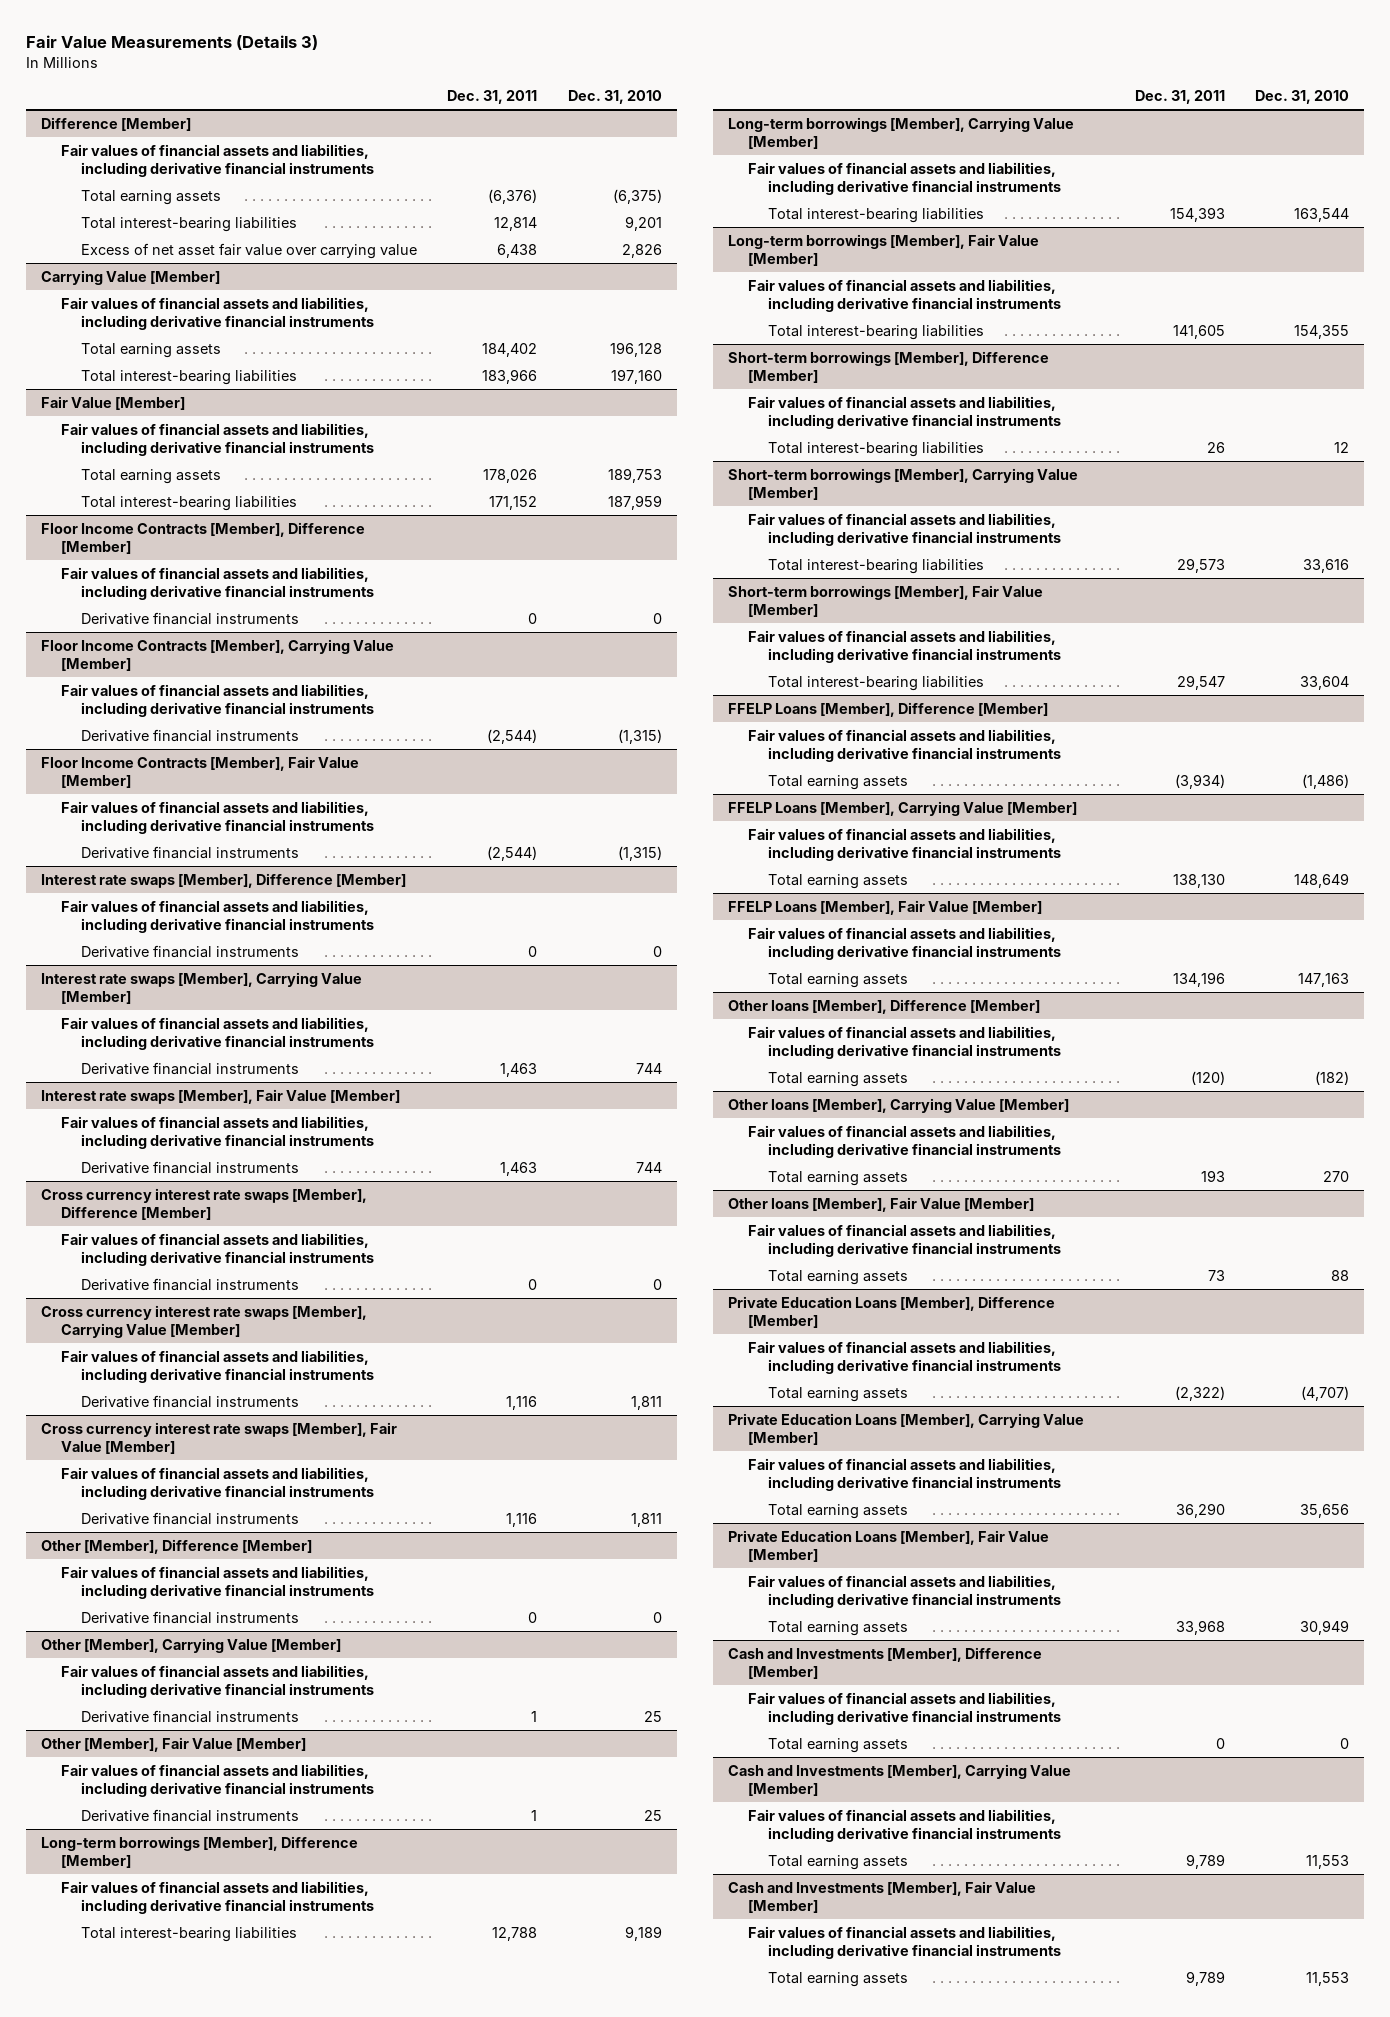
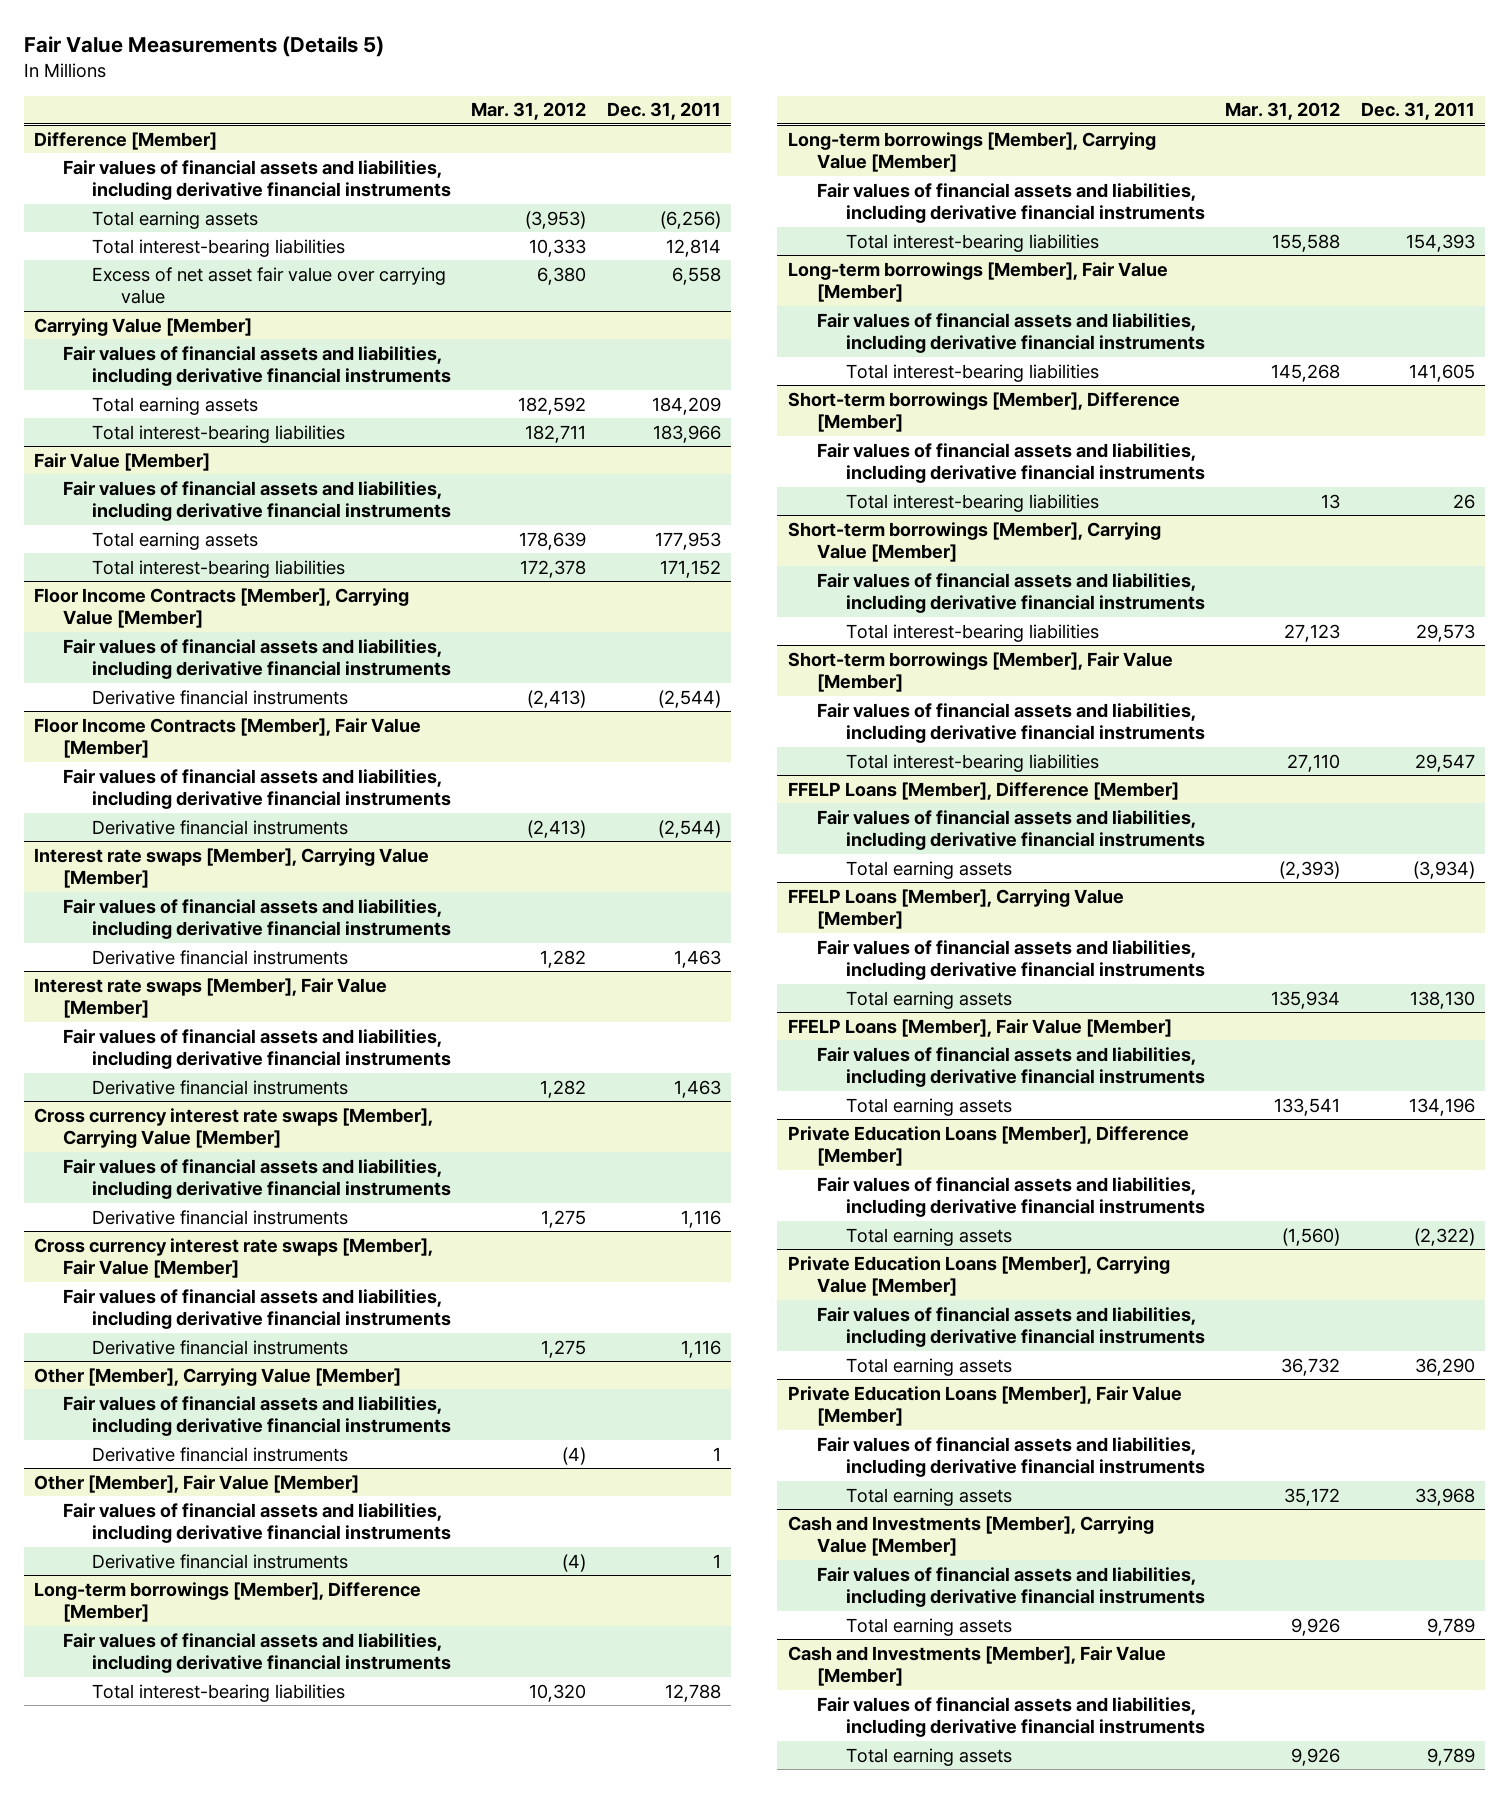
[25,35,318,51] Fair Value Measurements (Details 3) -> [23,36,384,58] Fair Value Measurements (Details 5)
[567,90,662,105] Dec. 31, 2010 -> none
none -> [471,102,587,121] Mar. 31, 2012
[488,188,538,204] (6,376) -> [659,210,721,229] (6,256)
[497,243,538,258] 6,438 -> [671,266,721,285] 6,558
[482,342,538,357] 184,402 -> [651,396,721,415] 184,209
[483,468,538,483] 178,026 -> [654,531,721,550] 177,953
[40,521,365,555] Floor Income Contracts [Member], Difference [Member] -> none
[60,566,375,601] Fair values of financial assets and liabilities, including derivative financial instruments -> none
[81,611,300,625] Derivative financial instruments -> none
[40,872,406,888] Interest rate swaps [Member], Difference [Member] -> none
[60,899,375,934] Fair values of financial assets and liabilities, including derivative financial instruments -> none
[81,944,300,958] Derivative financial instruments -> none
[40,1187,367,1221] Cross currency interest rate swaps [Member], Difference [Member] -> none
[60,1232,375,1267] Fair values of financial assets and liabilities, including derivative financial instruments -> none
[81,1277,300,1291] Derivative financial instruments -> none
[40,1538,312,1554] Other [Member], Difference [Member] -> none
[60,1565,375,1600] Fair values of financial assets and liabilities, including derivative financial instruments -> none
[81,1610,300,1624] Derivative financial instruments -> none
[728,998,1041,1014] Other loans [Member], Difference [Member] -> none
[748,1025,1062,1060] Fair values of financial assets and liabilities, including derivative financial instruments -> none
[768,1071,909,1087] Total earning assets -> none
[728,1097,1070,1113] Other loans [Member], Carrying Value [Member] -> none
[748,1124,1062,1159] Fair values of financial assets and liabilities, including derivative financial instruments -> none
[768,1170,909,1186] Total earning assets -> none
[728,1196,1035,1212] Other loans [Member], Fair Value [Member] -> none
[748,1223,1062,1258] Fair values of financial assets and liabilities, including derivative financial instruments -> none
[768,1269,909,1285] Total earning assets -> none
[728,1646,1043,1680] Cash and Investments [Member], Difference [Member] -> none
[748,1691,1062,1726] Fair values of financial assets and liabilities, including derivative financial instruments -> none
[768,1737,909,1753] Total earning assets -> none

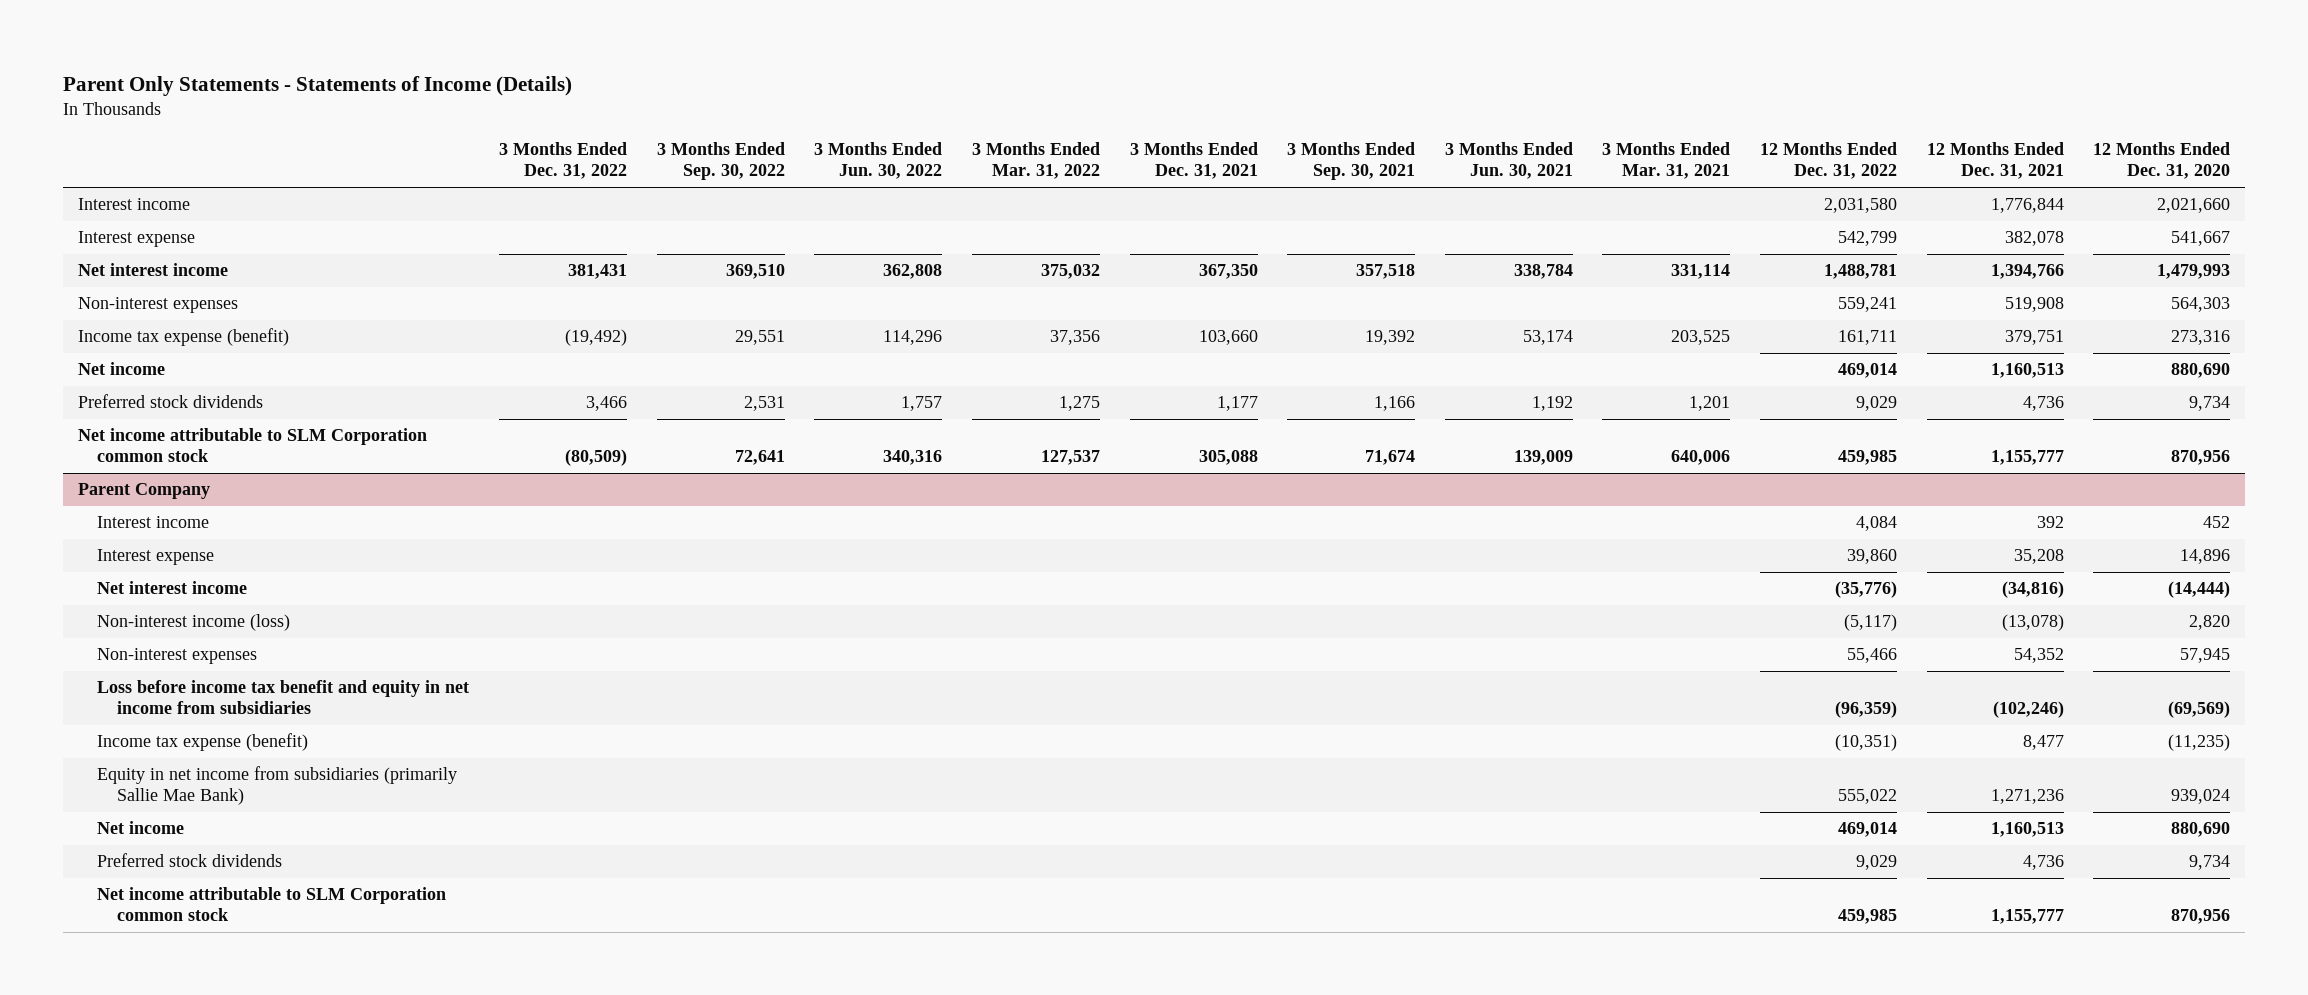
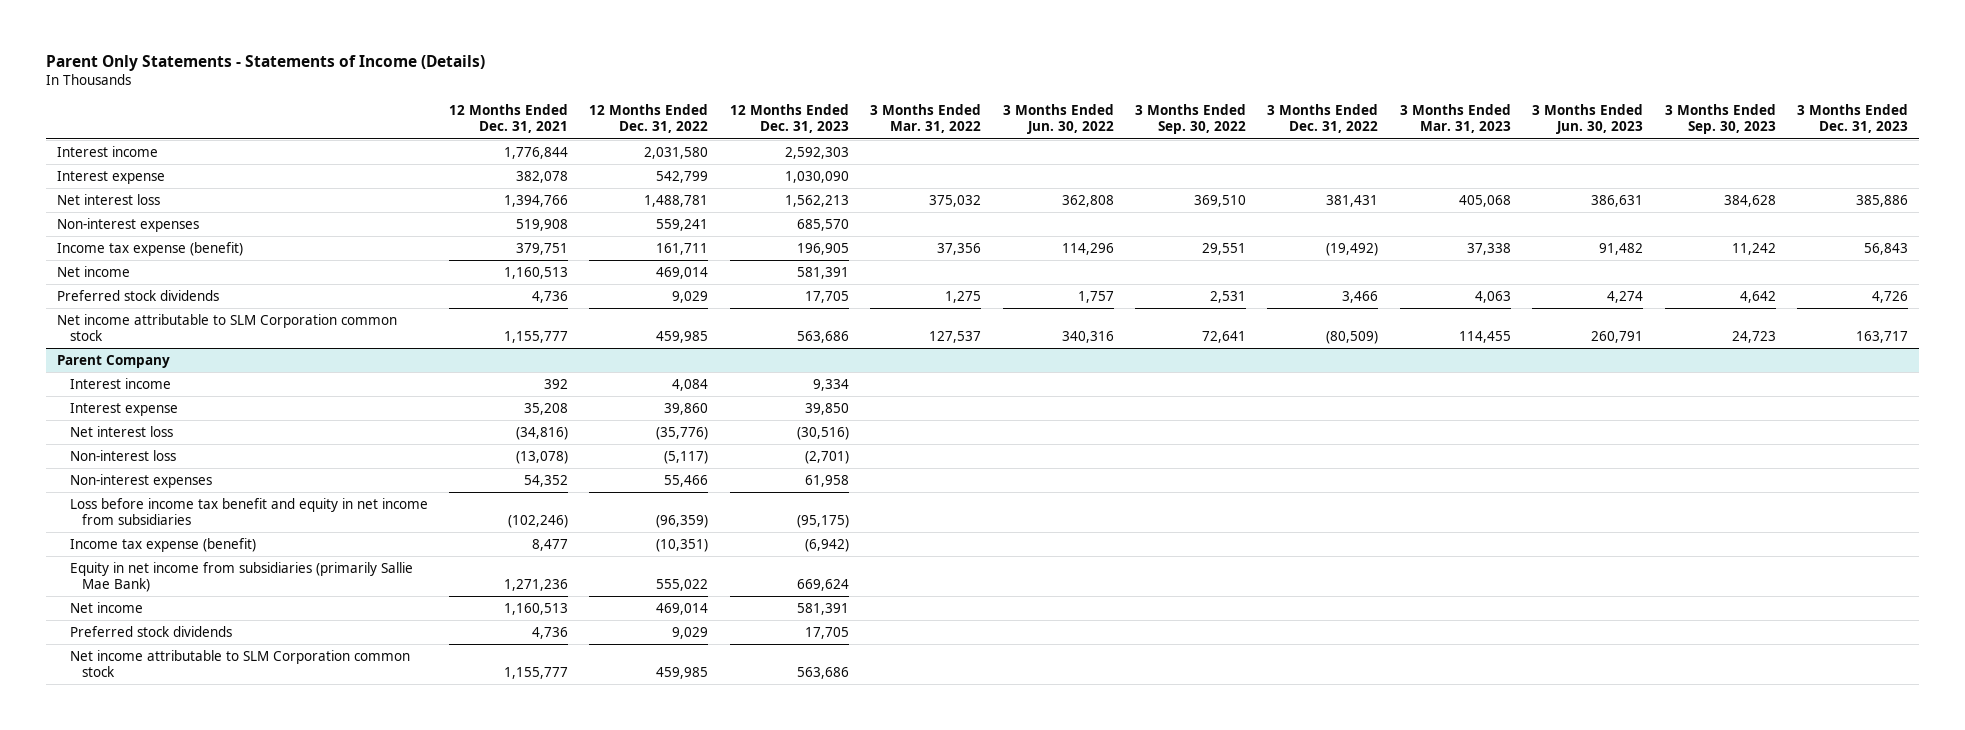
[1129,142,1258,180] 3 Months Ended Dec. 31, 2021 -> none
[1287,142,1416,181] 3 Months Ended Sep. 30, 2021 -> none
[1444,142,1573,180] 3 Months Ended Jun. 30, 2021 -> none
[1602,142,1731,180] 3 Months Ended Mar. 31, 2021 -> none
[2093,142,2231,180] 12 Months Ended Dec. 31, 2020 -> none
none -> [729,104,849,134] 12 Months Ended Dec. 31, 2023
none -> [1399,104,1511,134] 3 Months Ended Mar. 31, 2023
none -> [1532,104,1644,135] 3 Months Ended Jun. 30, 2023
none -> [1664,104,1776,135] 3 Months Ended Sep. 30, 2023
none -> [1797,104,1909,134] 3 Months Ended Dec. 31, 2023
[77,263,228,277] Net interest income -> [56,193,160,205] Net interest loss
[97,581,248,595] Net interest income -> [69,425,173,437] Net interest loss
[97,614,291,632] Non-interest income (loss) -> [69,449,176,461] Non-interest loss

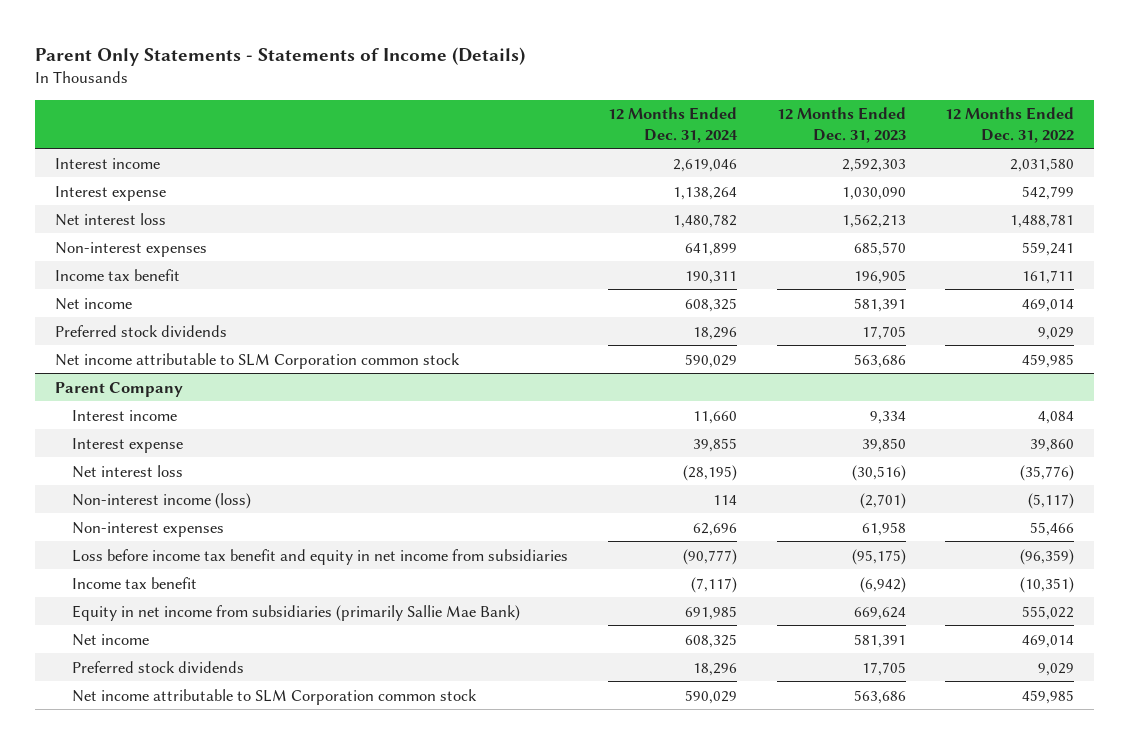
[449,104,569,134] 12 Months Ended Dec. 31, 2021 -> none
[870,104,982,134] 3 Months Ended Mar. 31, 2022 -> none
[1002,104,1114,135] 3 Months Ended Jun. 30, 2022 -> none
[1135,104,1247,135] 3 Months Ended Sep. 30, 2022 -> none
[1267,104,1379,134] 3 Months Ended Dec. 31, 2022 -> none
[1399,104,1511,134] 3 Months Ended Mar. 31, 2023 -> none
[1532,104,1644,135] 3 Months Ended Jun. 30, 2023 -> none
[1664,104,1776,135] 3 Months Ended Sep. 30, 2023 -> none
[1797,104,1909,134] 3 Months Ended Dec. 31, 2023 -> none
none -> [607,107,738,143] 12 Months Ended Dec. 31, 2024
[56,241,243,256] Income tax expense (benefit) -> [54,268,180,281] Income tax benefit
[69,449,176,461] Non-interest loss -> [72,492,252,509] Non-interest income (loss)
[69,537,256,552] Income tax expense (benefit) -> [72,576,198,589] Income tax benefit

